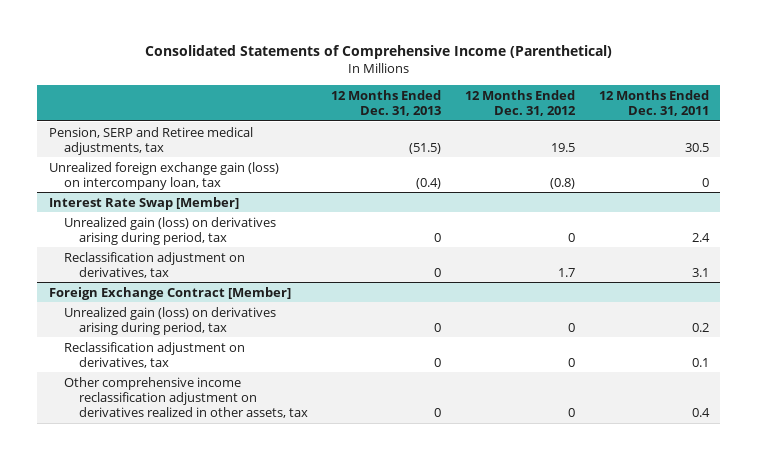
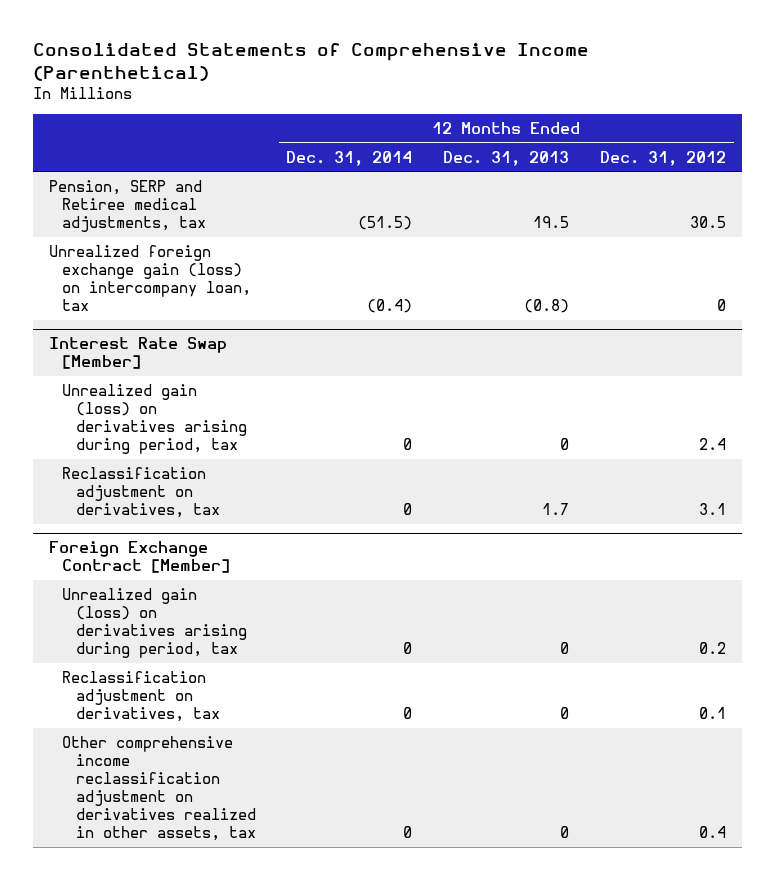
[598,89,709,116] 12 Months Ended Dec. 31, 2011 -> none
none -> [286,150,413,166] Dec. 31, 2014
[409,142,442,154] (51.5) -> [533,216,570,229] 19.5
[551,142,576,152] 19.5 -> [690,216,727,229] 30.5
[416,177,442,189] (0.4) -> [524,299,570,314] (0.8)
[550,177,576,189] (0.8) -> [717,299,727,312] 0
[568,232,576,242] 0 -> [699,438,727,451] 2.4
[434,267,442,277] 0 -> [542,503,570,516] 1.7
[558,267,576,277] 1.7 -> [699,503,727,516] 3.1
[568,322,576,332] 0 -> [699,642,727,655] 0.2
[568,357,576,367] 0 -> [699,707,727,720] 0.1
[568,407,576,417] 0 -> [699,826,727,839] 0.4

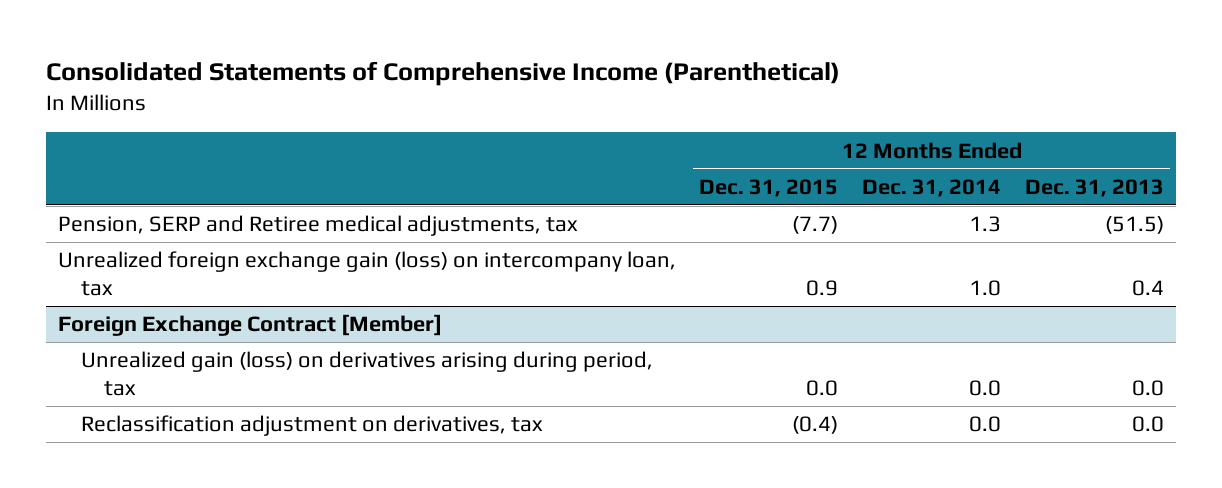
[600,150,727,166] Dec. 31, 2012 -> none
none -> [699,178,839,197] Dec. 31, 2015
[48,336,227,370] Interest Rate Swap [Member] -> none
[62,383,247,455] Unrealized gain (loss) on derivatives arising during period, tax -> none
[62,466,220,519] Reclassification adjustment on derivatives, tax -> none
[358,216,413,231] (51.5) -> [969,216,1002,233] 1.3
[533,216,570,229] 19.5 -> [1104,216,1164,235] (51.5)
[367,299,413,314] (0.4) -> [969,280,1002,297] 1.0
[524,299,570,314] (0.8) -> [1131,280,1164,297] 0.4
[62,735,256,842] Other comprehensive income reclassification adjustment on derivatives realized in other assets, tax -> none
[403,642,413,655] 0 -> [969,380,1002,397] 0.0
[560,642,570,655] 0 -> [1131,380,1164,397] 0.0
[403,707,413,720] 0 -> [969,416,1002,433] 0.0
[560,707,570,720] 0 -> [1131,416,1164,433] 0.0

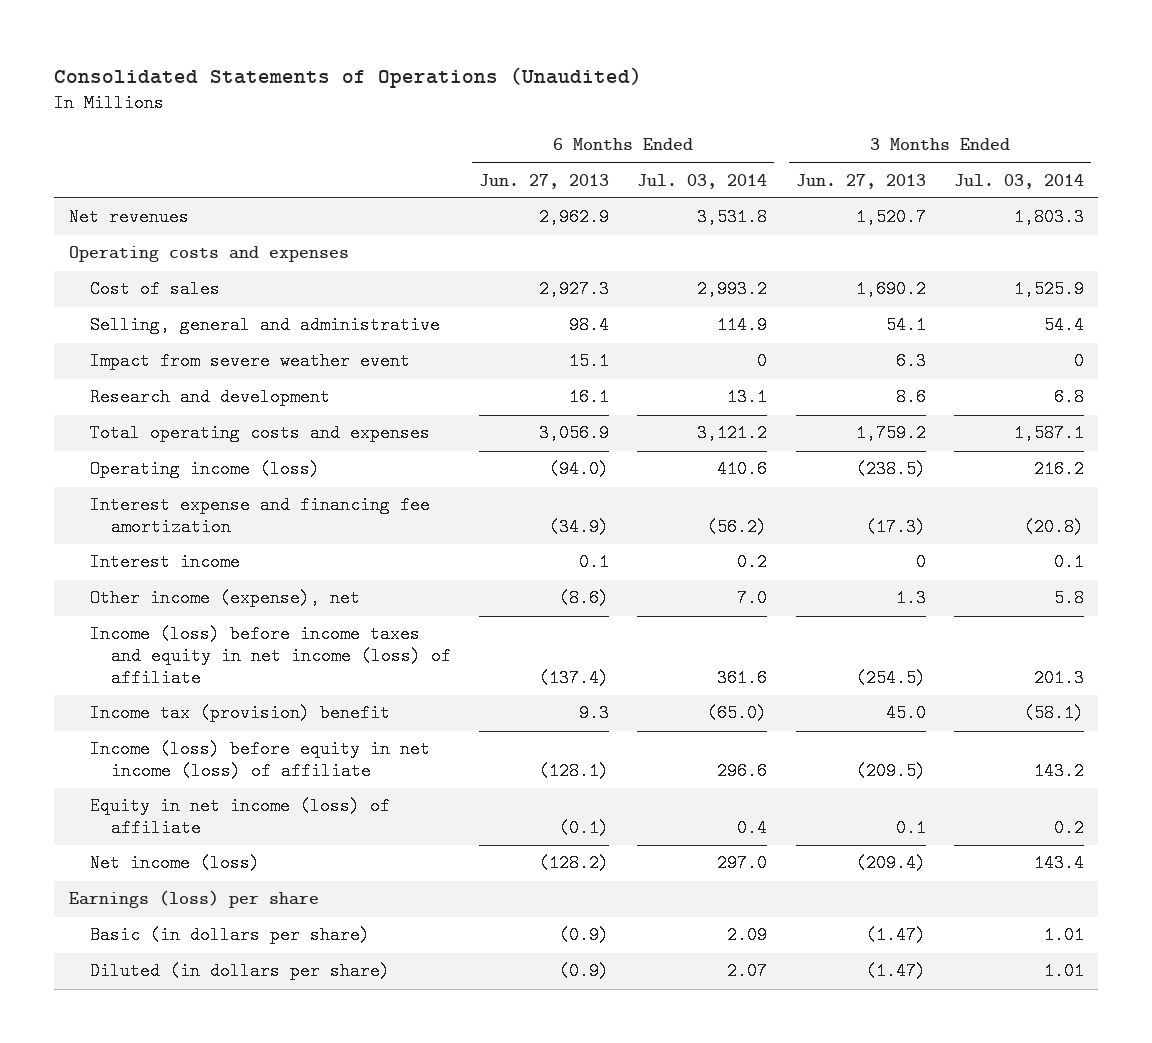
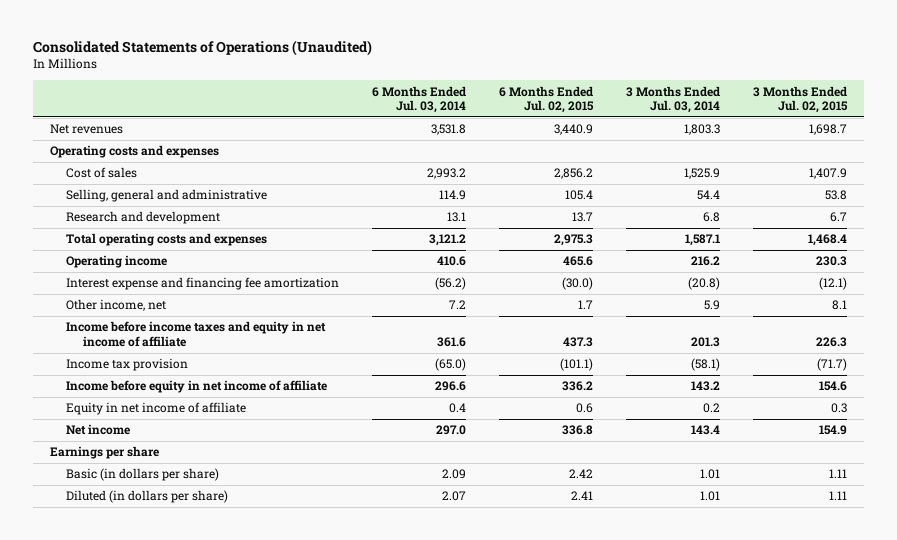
[479,173,610,189] Jun. 27, 2013 -> none
[795,173,926,189] Jun. 27, 2013 -> none
none -> [499,85,595,114] 6 Months Ended Jul. 02, 2015
none -> [753,85,849,114] 3 Months Ended Jul. 02, 2015
[89,352,410,371] Impact from severe weather event -> none
[89,460,320,479] Operating income (loss) -> [66,255,168,269] Operating income
[89,553,240,572] Interest income -> none
[89,589,360,608] Other income (expense), net -> [66,299,167,312] Other income, net
[737,589,768,608] 7.0 -> [449,300,467,310] 7.2
[1053,589,1084,608] 5.8 -> [704,300,721,311] 5.9
[89,625,451,688] Income (loss) before income taxes and equity in net income (loss) of affiliate -> [66,321,327,347] Income before income taxes and equity in net income of affiliate
[89,704,390,723] Income tax (provision) benefit -> [66,358,189,372] Income tax provision
[89,740,430,781] Income (loss) before equity in net income (loss) of affiliate -> [66,380,328,394] Income before equity in net income of affiliate
[89,797,390,838] Equity in net income (loss) of affiliate -> [66,402,247,416] Equity in net income of affiliate
[89,854,260,873] Net income (loss) -> [66,424,131,436] Net income
[68,890,319,909] Earnings (loss) per share -> [49,446,159,460] Earnings per share

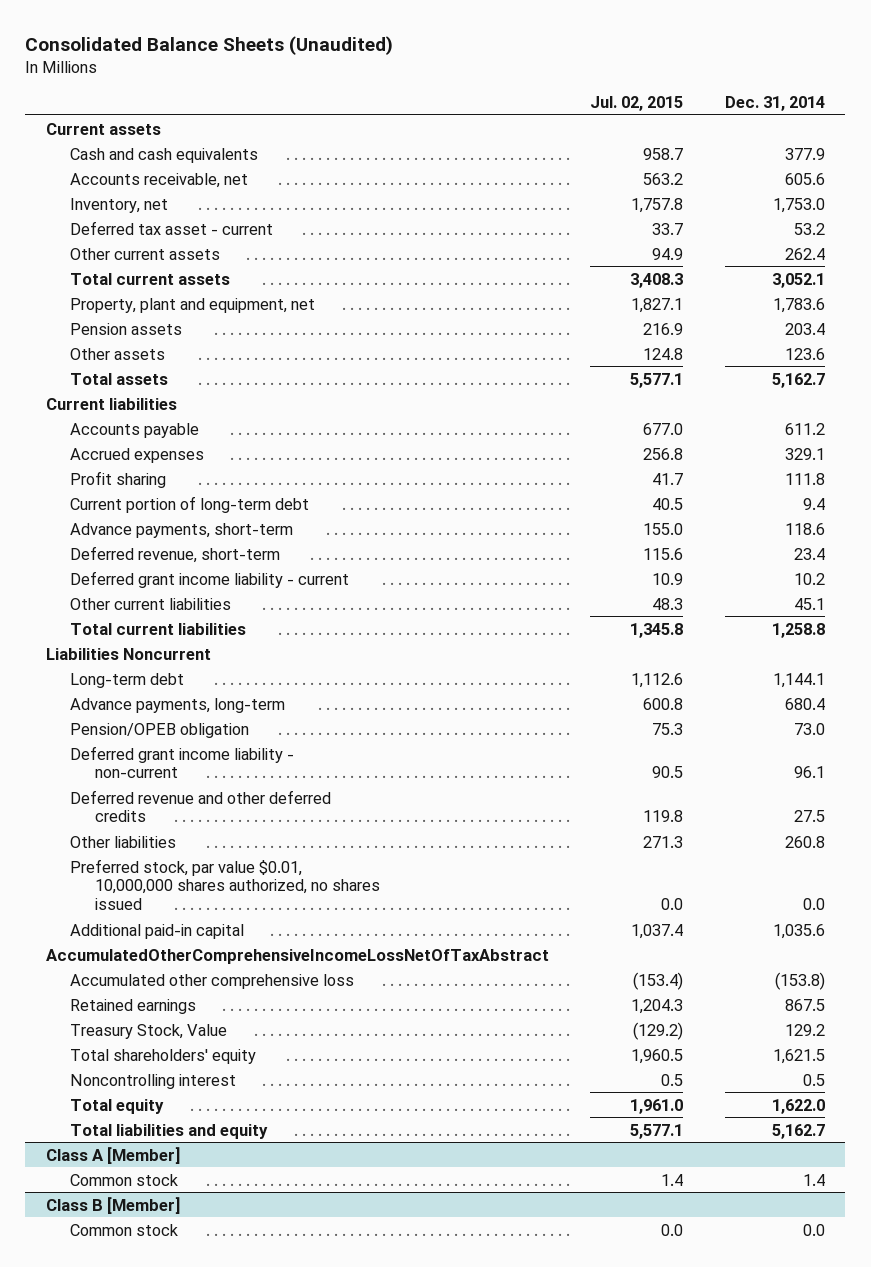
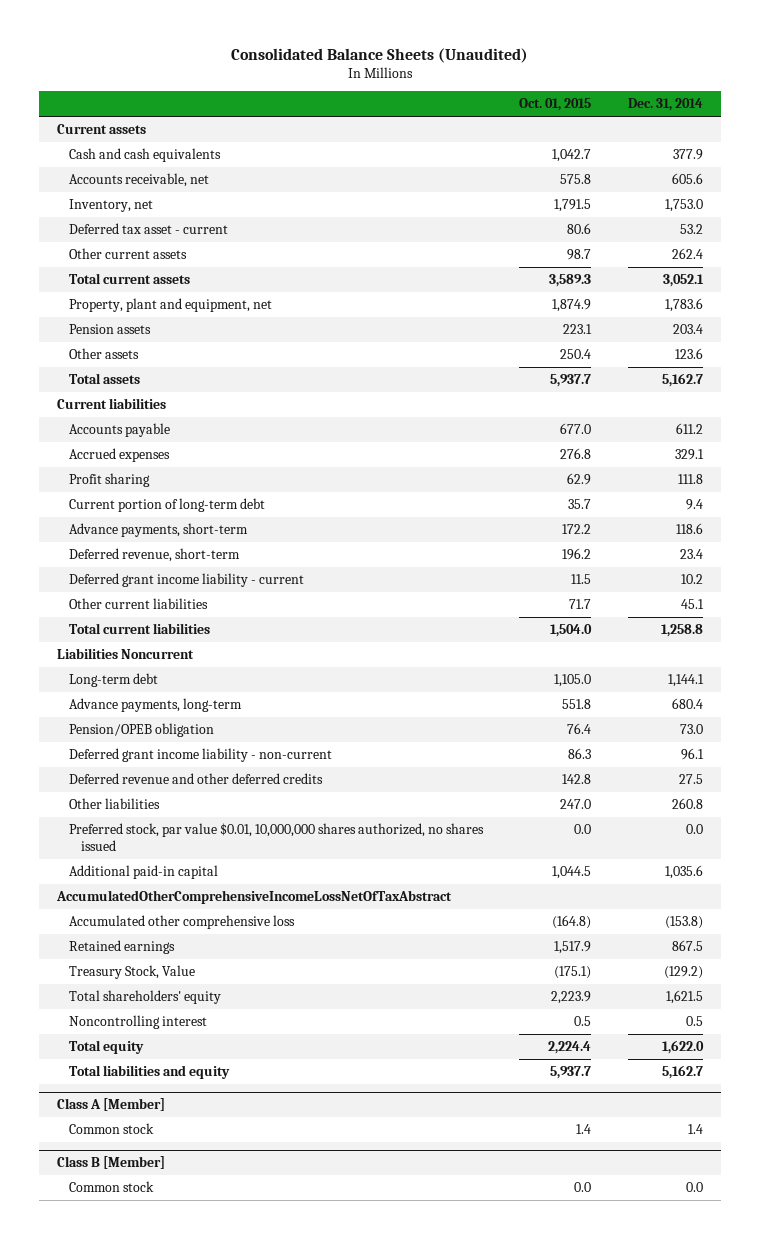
[590,95,684,111] Jul. 02, 2015 -> none
none -> [519,98,592,112] Oct. 01, 2015
[784,1023,825,1036] 129.2 -> [663,966,703,980] (129.2)

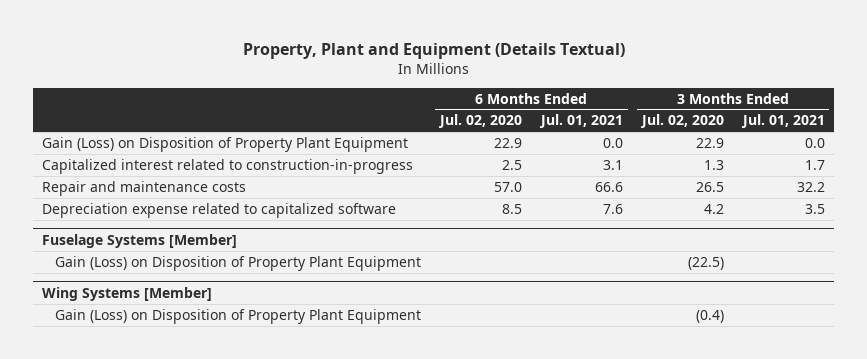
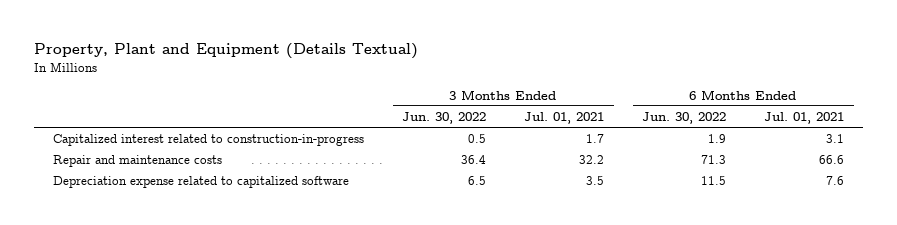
[437,114,522,129] Jul. 02, 2020 -> none
[639,114,724,129] Jul. 02, 2020 -> none
none -> [402,111,487,124] Jun. 30, 2022
none -> [642,111,727,124] Jun. 30, 2022
[42,136,409,152] Gain (Loss) on Disposition of Property Plant Equipment -> none
[42,233,238,248] Fuselage Systems [Member] -> none
[54,255,421,271] Gain (Loss) on Disposition of Property Plant Equipment -> none
[42,286,213,301] Wing Systems [Member] -> none
[54,308,421,324] Gain (Loss) on Disposition of Property Plant Equipment -> none

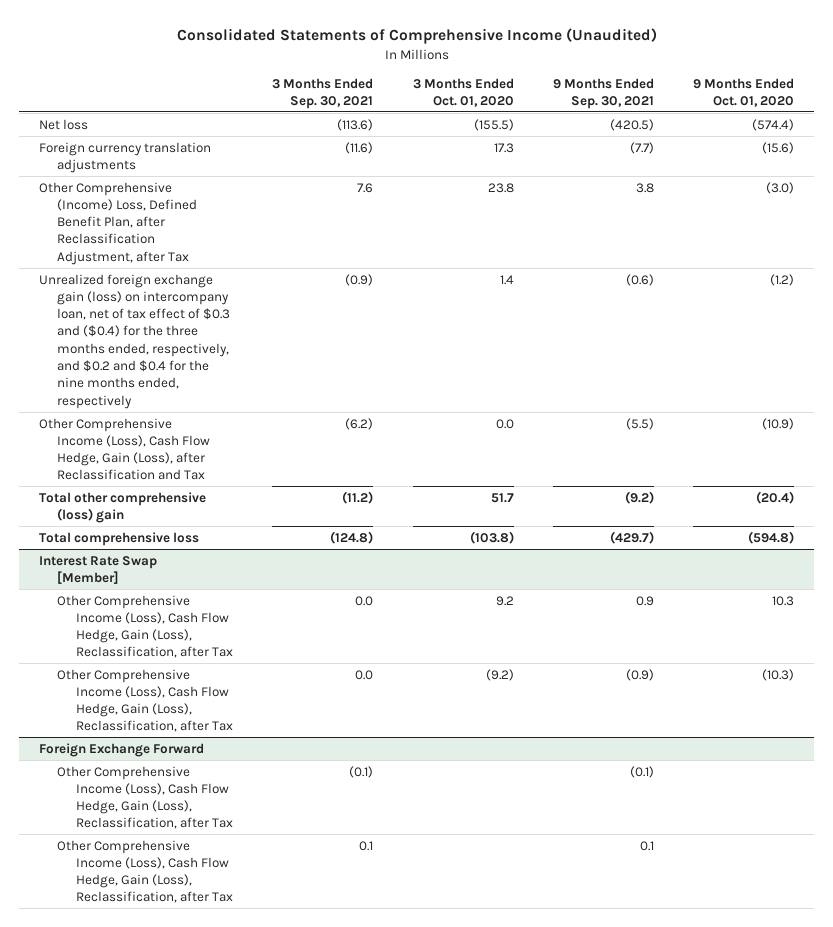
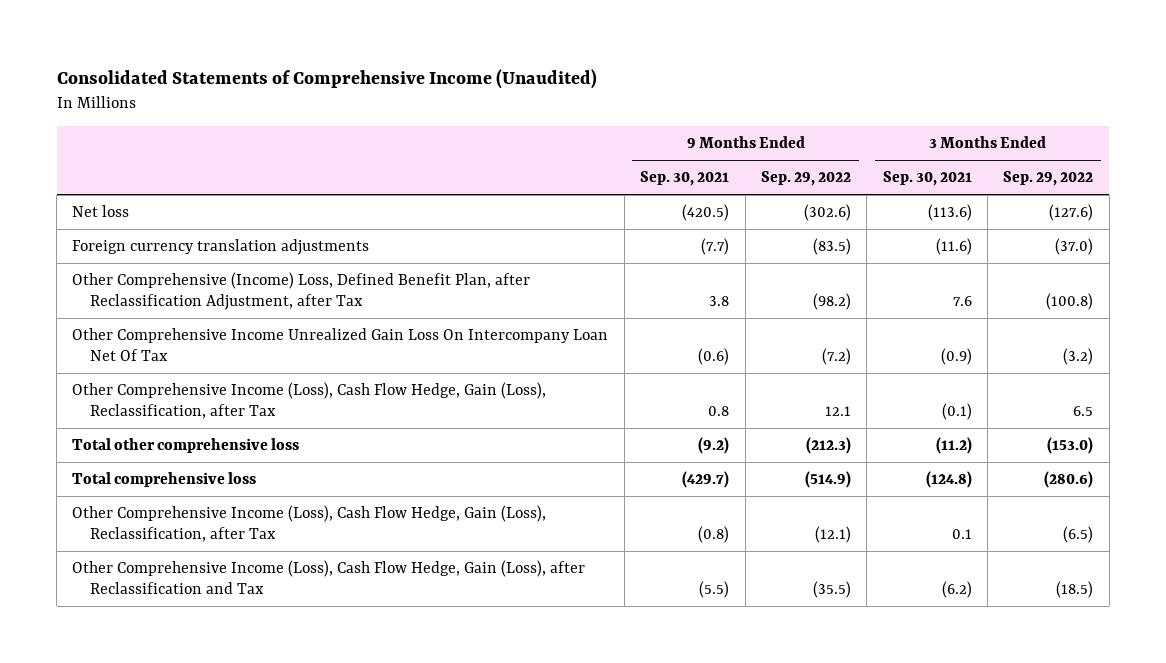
[412,77,514,107] 3 Months Ended Oct. 01, 2020 -> none
[693,77,795,107] 9 Months Ended Oct. 01, 2020 -> none
none -> [760,171,851,187] Sep. 29, 2022
none -> [1003,171,1094,187] Sep. 29, 2022
[38,273,231,409] Unrealized foreign exchange gain (loss) on intercompany loan, net of tax effect of $0.3 and ($0.4) for the three months ended, respectively, and $0.2 and $0.4 for the nine months ended, respectively -> [72,328,609,361] Other Comprehensive Income Unrealized Gain Loss On Intercompany Loan Net Of Tax
none -> [72,382,547,419] Other Comprehensive Income (Loss), Cash Flow Hedge, Gain (Loss), Reclassification, after Tax
[38,491,206,523] Total other comprehensive (loss) gain -> [72,438,300,454] Total other comprehensive loss
[38,555,157,584] Interest Rate Swap [Member] -> none
[57,668,233,733] Other Comprehensive Income (Loss), Cash Flow Hedge, Gain (Loss), Reclassification, after Tax -> none
[38,742,204,757] Foreign Exchange Forward -> none
[57,765,233,830] Other Comprehensive Income (Loss), Cash Flow Hedge, Gain (Loss), Reclassification, after Tax -> none
[57,839,233,904] Other Comprehensive Income (Loss), Cash Flow Hedge, Gain (Loss), Reclassification, after Tax -> none
[355,595,374,606] 0.0 -> [951,528,972,539] 0.1
[636,595,655,606] 0.9 -> [698,525,730,543] (0.8)
[38,417,211,481] Other Comprehensive Income (Loss), Cash Flow Hedge, Gain (Loss), after Reclassification and Tax -> [72,560,586,594] Other Comprehensive Income (Loss), Cash Flow Hedge, Gain (Loss), after Reclassification and Tax

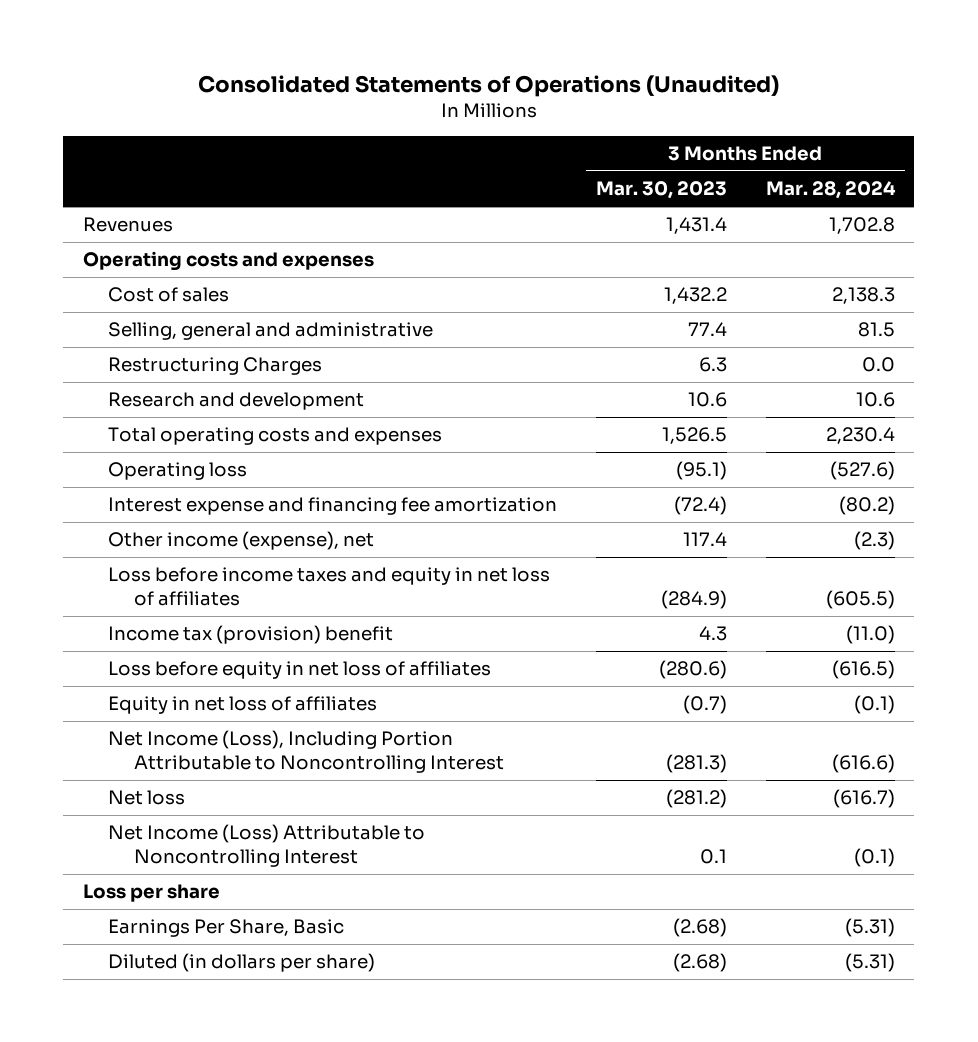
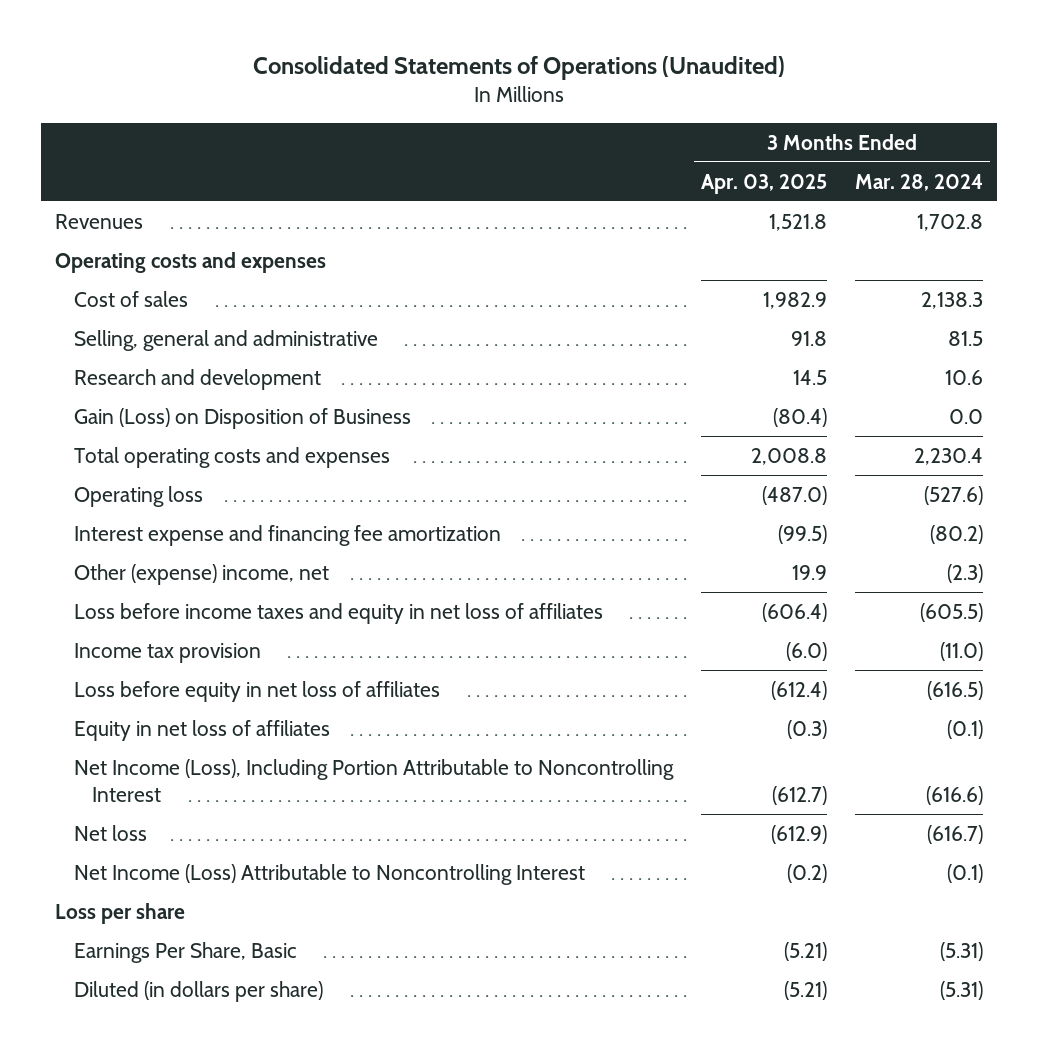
[596,181,728,200] Mar. 30, 2023 -> none
none -> [700,173,827,194] Apr. 03, 2025
[108,357,323,376] Restructuring Charges -> none
none -> [73,407,411,429] Gain (Loss) on Disposition of Business
[108,531,375,551] Other income (expense), net -> [73,563,329,585] Other (expense) income, net
[108,625,394,645] Income tax (provision) benefit -> [73,642,261,663] Income tax provision

